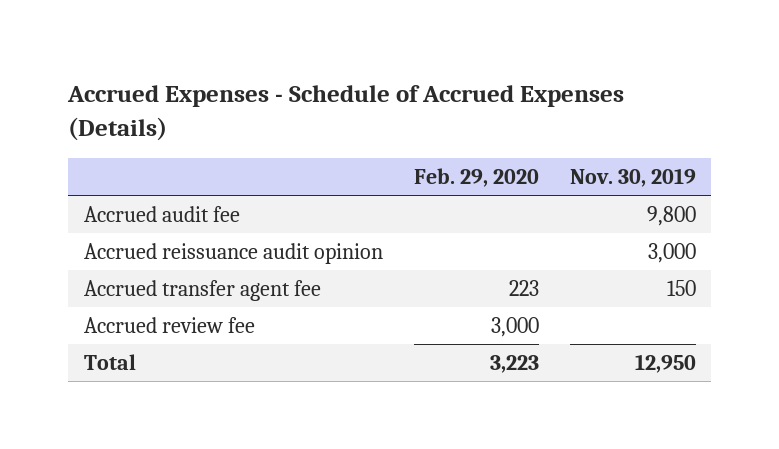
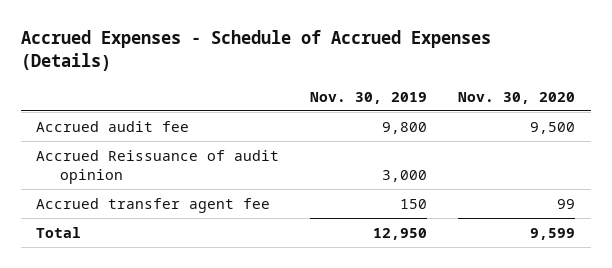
[413,168,539,188] Feb. 29, 2020 -> none
none -> [458,91,576,104] Nov. 30, 2020
[83,243,383,265] Accrued reissuance audit opinion -> [36,150,280,184] Accrued Reissuance of audit opinion
[83,317,255,334] Accrued review fee -> none

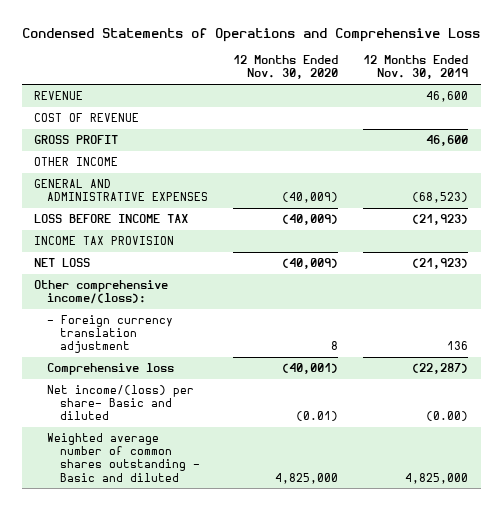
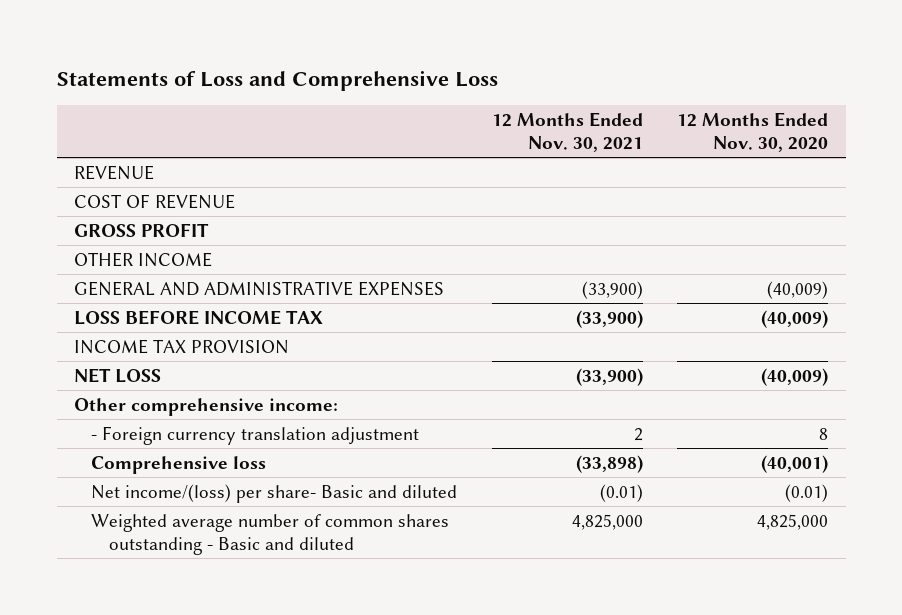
[21,28,480,43] Condensed Statements of Operations and Comprehensive Loss -> [56,70,498,92] Statements of Loss and Comprehensive Loss
[363,55,469,80] 12 Months Ended Nov. 30, 2019 -> none
none -> [491,111,643,152] 12 Months Ended Nov. 30, 2021
[34,279,169,305] Other comprehensive income/(loss): -> [73,397,338,416] Other comprehensive income:

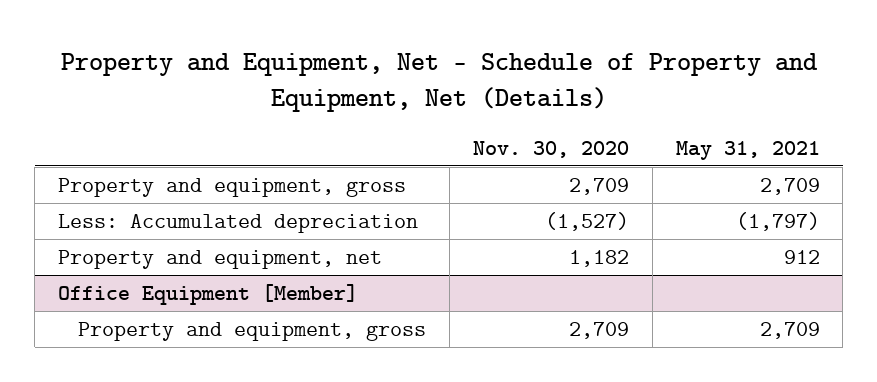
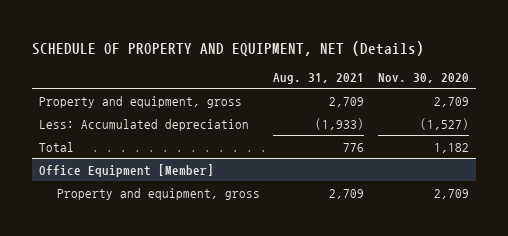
[60,53,818,113] Property and Equipment, Net - Schedule of Property and Equipment, Net (Details) -> [32,40,425,56] SCHEDULE OF PROPERTY AND EQUIPMENT, NET (Details)
[675,140,820,160] May 31, 2021 -> none
none -> [273,73,365,85] Aug. 31, 2021
[57,250,382,270] Property and equipment, net -> [38,141,74,152] Total

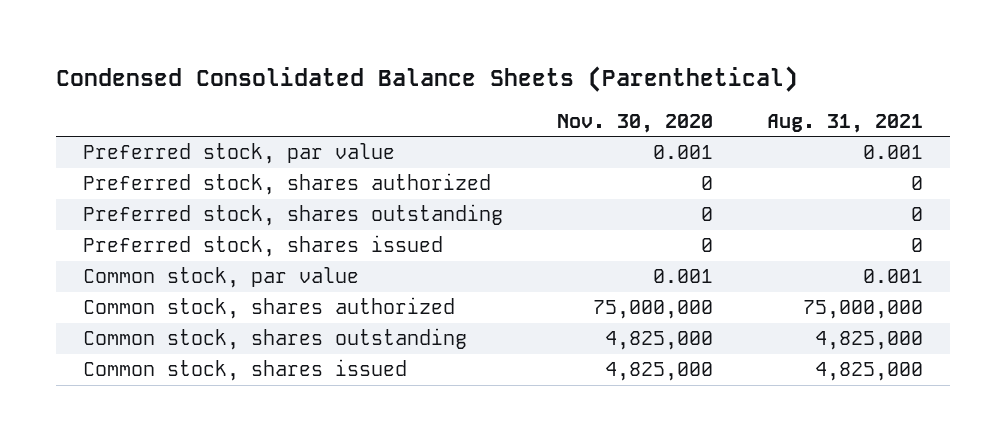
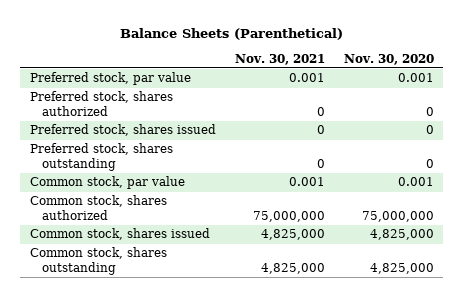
[55,66,798,93] Condensed Consolidated Balance Sheets (Parenthetical) -> [119,27,343,40] Balance Sheets (Parenthetical)
[767,113,924,133] Aug. 31, 2021 -> none
none -> [234,53,325,65] Nov. 30, 2021
[82,204,503,227] Preferred stock, shares outstanding -> [29,143,173,172] Preferred stock, shares outstanding
[82,328,467,351] Common stock, shares outstanding -> [29,247,167,276] Common stock, shares outstanding

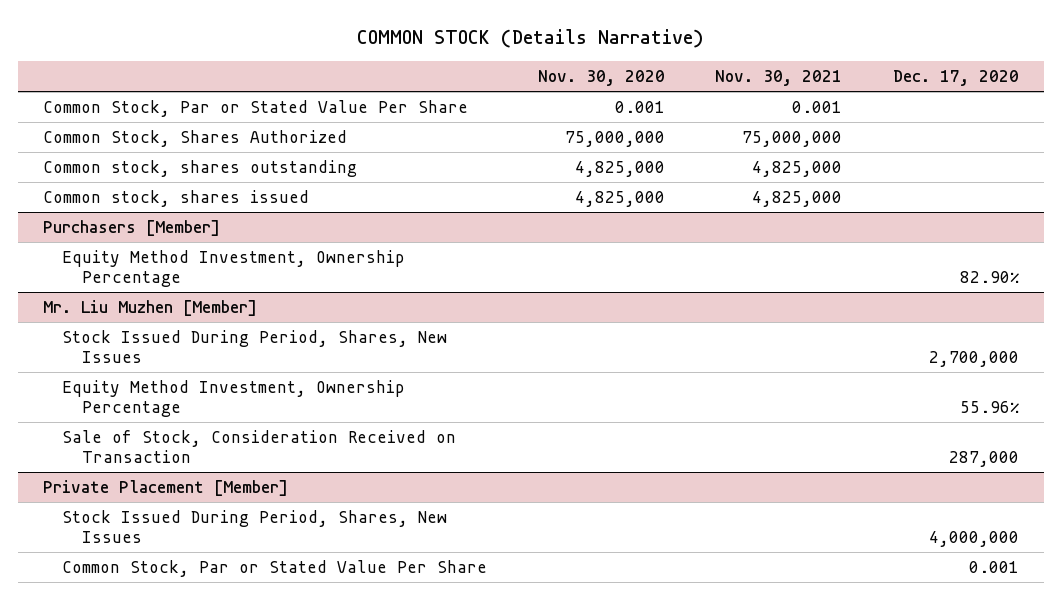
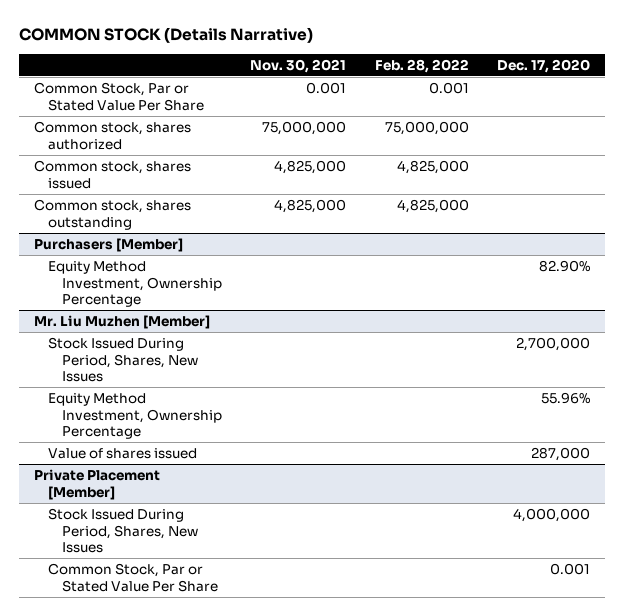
[537,70,665,87] Nov. 30, 2020 -> none
none -> [374,58,469,73] Feb. 28, 2022
[42,129,347,147] Common Stock, Shares Authorized -> [33,120,191,150] Common stock, shares authorized
[42,159,357,177] Common stock, shares outstanding -> [33,198,191,230] Common stock, shares outstanding
[62,429,457,464] Sale of Stock, Consideration Received on Transaction -> [47,447,197,459] Value of shares issued

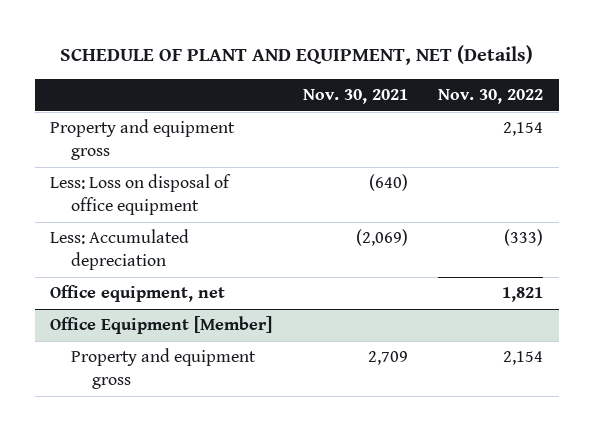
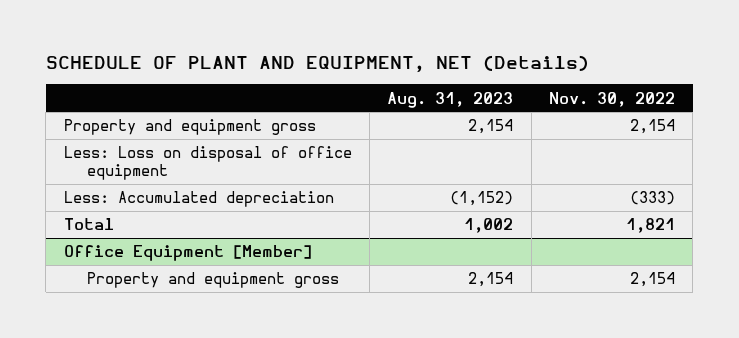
[302,89,408,105] Nov. 30, 2021 -> none
none -> [387,91,514,108] Aug. 31, 2023
[50,285,226,303] Office equipment, net -> [63,218,114,231] Total

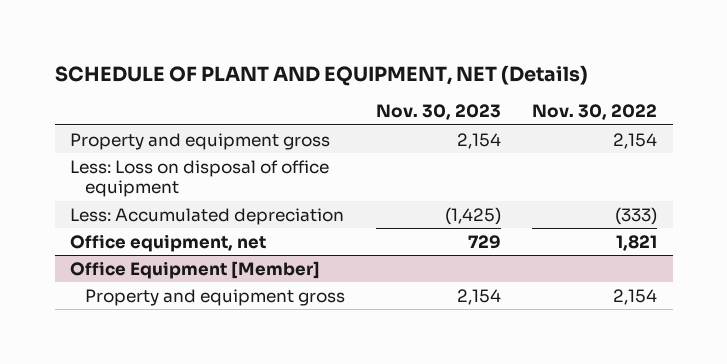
[387,91,514,108] Aug. 31, 2023 -> none
none -> [376,104,502,121] Nov. 30, 2023
[63,218,114,231] Total -> [70,233,267,252] Office equipment, net

